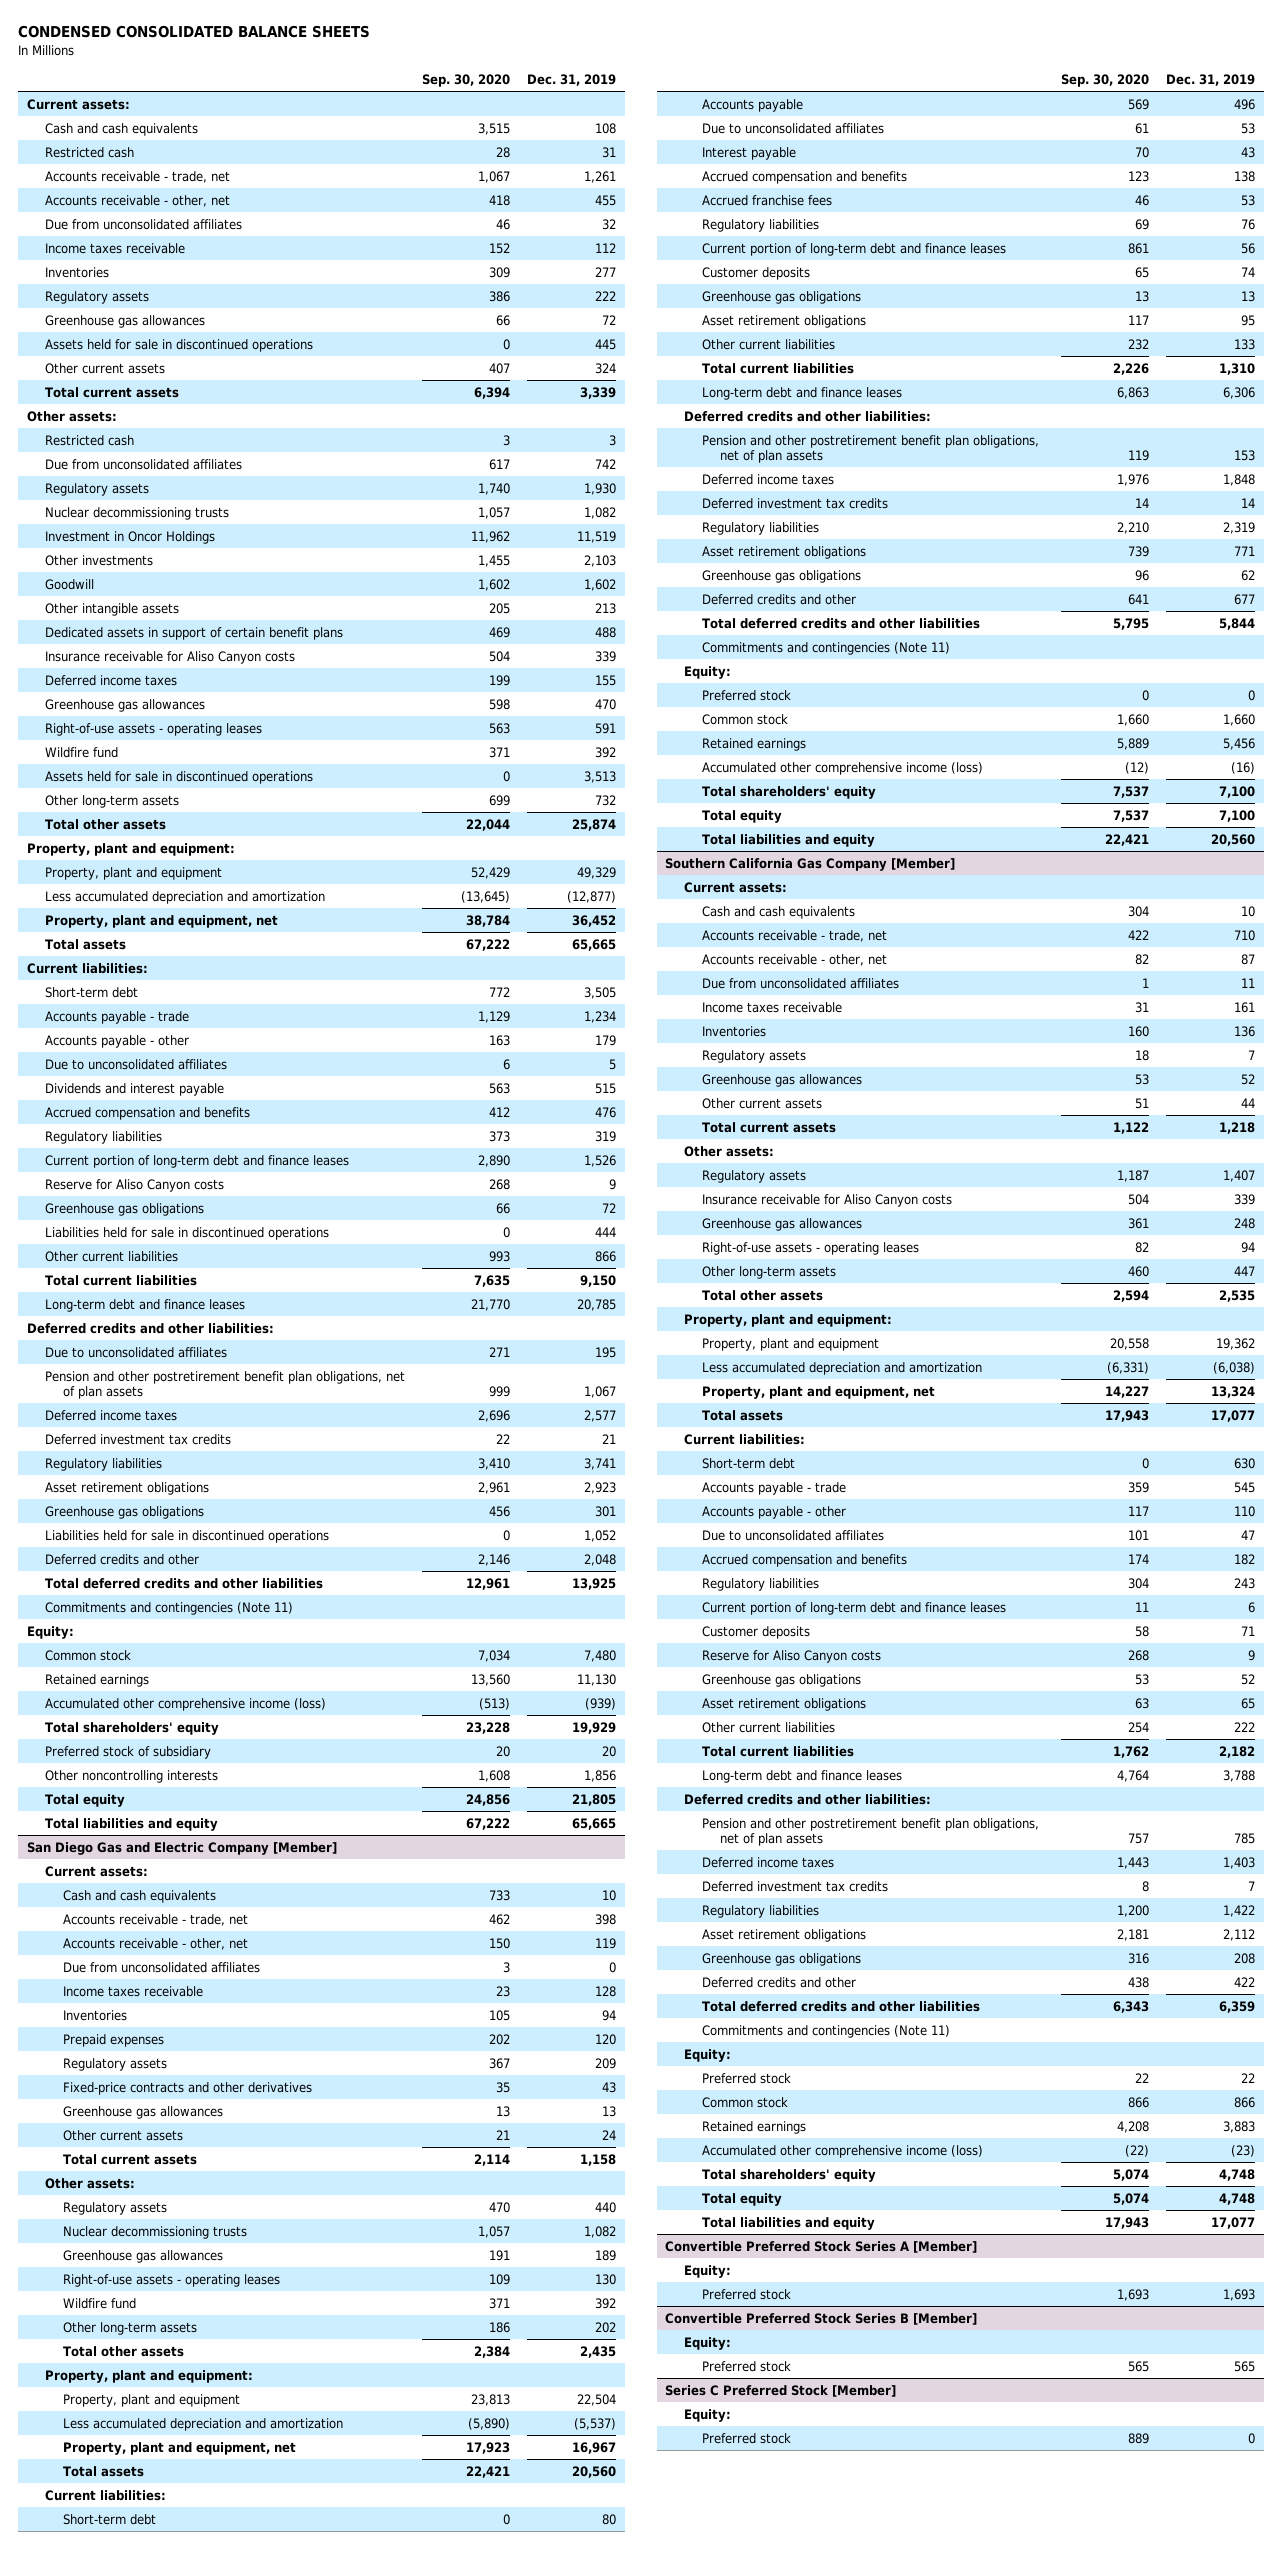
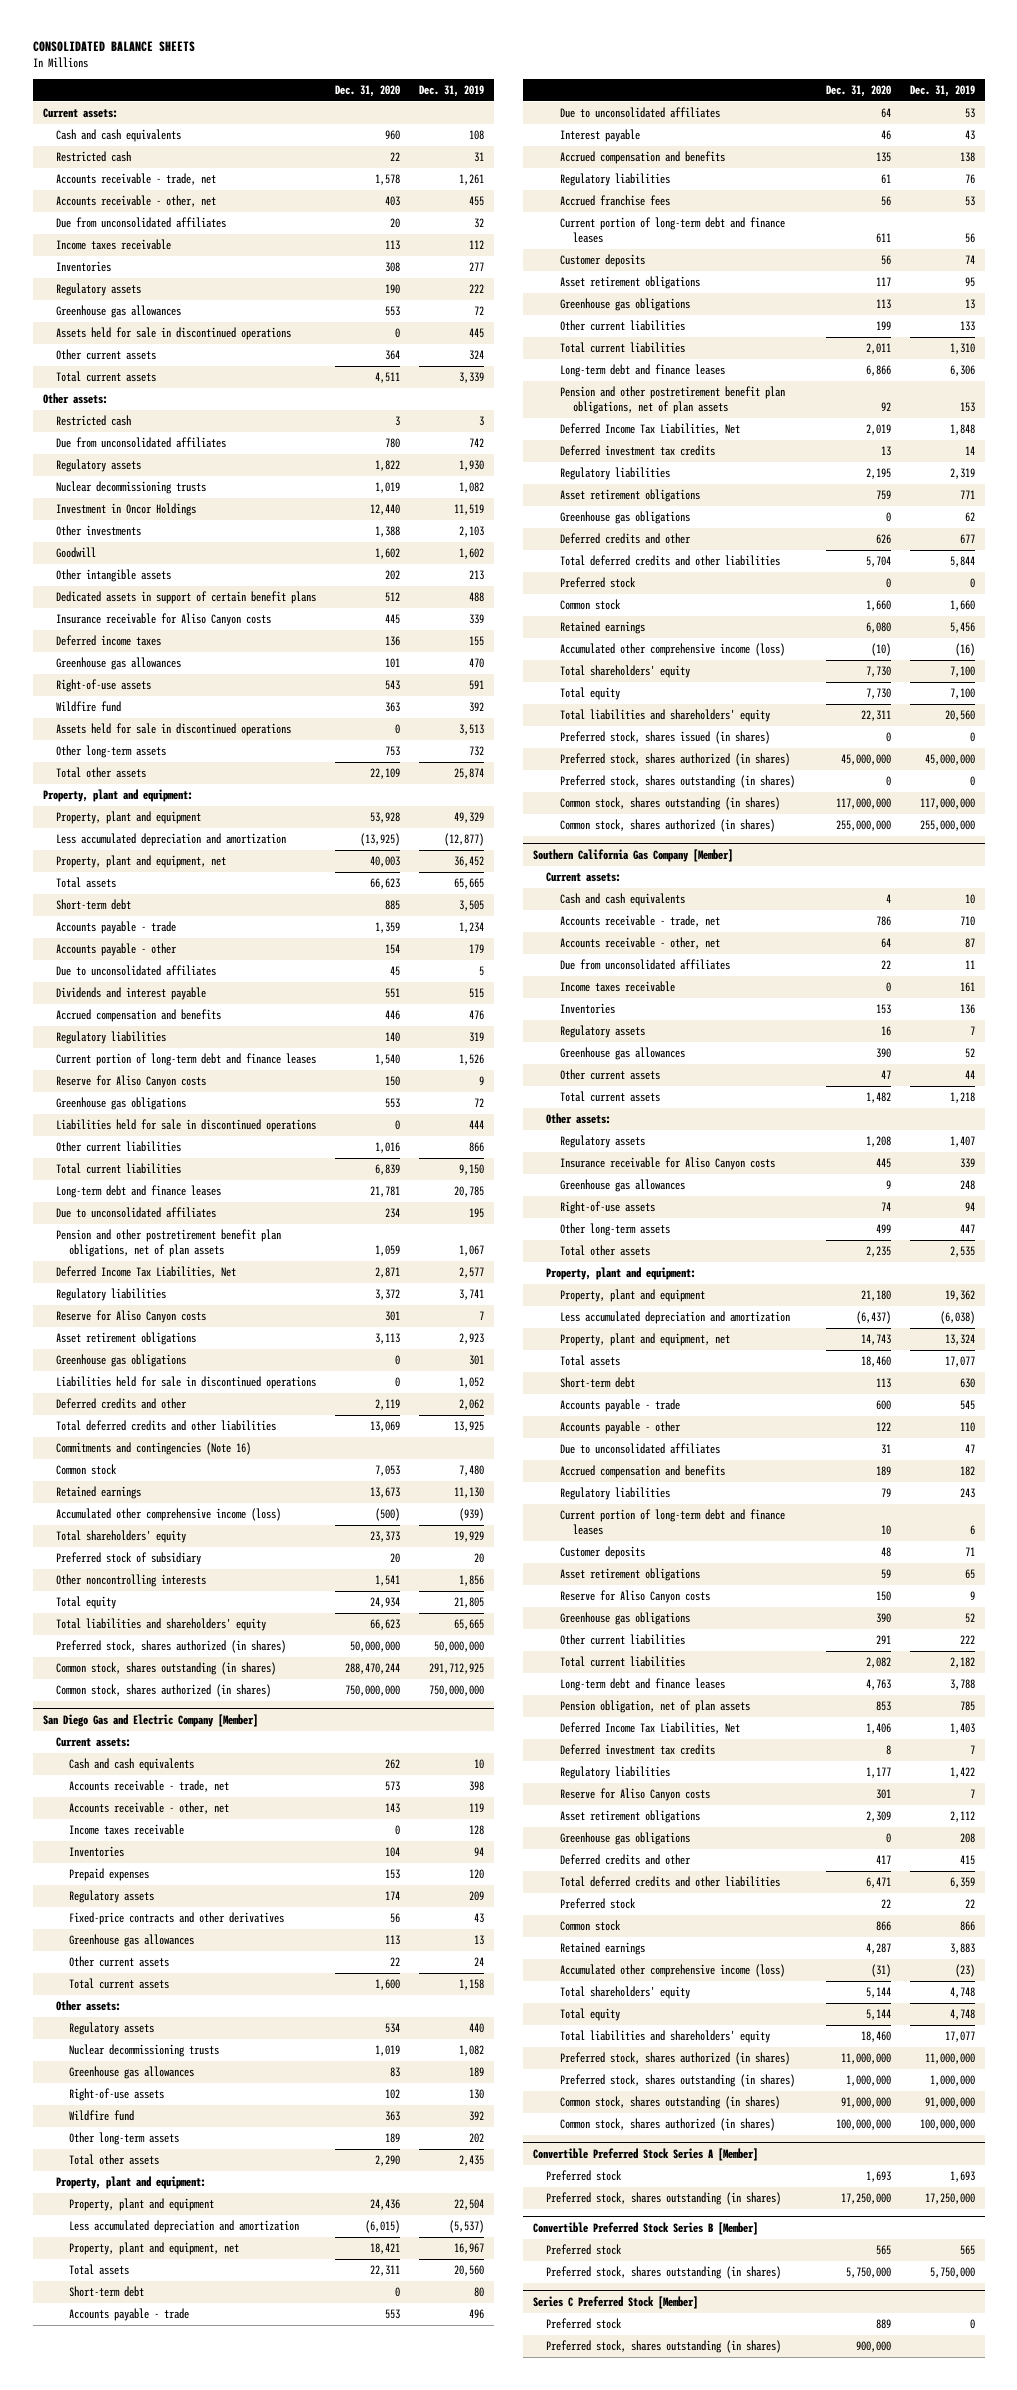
[17,25,370,39] CONDENSED CONSOLIDATED BALANCE SHEETS -> [32,41,195,53] CONSOLIDATED BALANCE SHEETS
[422,73,511,87] Sep. 30, 2020 -> none
none -> [335,84,401,97] Dec. 31, 2020
[44,722,262,736] Right-of-use assets - operating leases -> [55,679,151,693] Right-of-use assets
[26,962,148,974] Current liabilities: -> none
[26,1322,274,1334] Deferred credits and other liabilities: -> none
[44,1433,231,1445] Deferred investment tax credits -> none
[44,1409,177,1421] Deferred income taxes -> [55,1266,236,1279] Deferred Income Tax Liabilities, Net
none -> [55,1310,206,1324] Reserve for Aliso Canyon costs
[584,1553,617,1566] 2,048 -> [459,1399,485,1411] 2,062
[26,1625,74,1639] Equity: -> none
[44,1601,293,1615] Commitments and contingencies (Note 11) -> [55,1442,251,1456] Commitments and contingencies (Note 16)
[44,1817,218,1831] Total liabilities and equity -> [55,1618,266,1632] Total liabilities and shareholders' equity
none -> [55,1640,286,1654] Preferred stock, shares authorized (in shares)
none -> [55,1662,276,1676] Common stock, shares outstanding (in shares)
none -> [55,1684,271,1698] Common stock, shares authorized (in shares)
[63,1961,261,1973] Due from unconsolidated affiliates -> none
[63,2273,281,2287] Right-of-use assets - operating leases -> [69,2088,165,2102] Right-of-use assets
[44,2489,166,2501] Current liabilities: -> none
[701,98,803,112] Accounts payable -> [69,2308,190,2322] Accounts payable - trade
[701,194,832,206] Accrued franchise fees -> [559,195,670,207] Accrued franchise fees
[701,290,861,304] Greenhouse gas obligations -> [559,298,690,312] Greenhouse gas obligations
[683,410,931,422] Deferred credits and other liabilities: -> none
[701,473,834,485] Deferred income taxes -> [559,423,740,436] Deferred Income Tax Liabilities, Net
[701,641,950,655] Commitments and contingencies (Note 11) -> none
[683,665,731,679] Equity: -> none
[701,833,875,847] Total liabilities and equity -> [559,709,770,723] Total liabilities and shareholders' equity
none -> [559,731,770,745] Preferred stock, shares issued (in shares)
none -> [559,753,790,767] Preferred stock, shares authorized (in shares)
none -> [559,775,795,789] Preferred stock, shares outstanding (in shares)
none -> [559,797,780,811] Common stock, shares outstanding (in shares)
none -> [559,819,775,833] Common stock, shares authorized (in shares)
[701,1241,919,1255] Right-of-use assets - operating leases -> [559,1201,655,1215] Right-of-use assets
[683,1433,805,1445] Current liabilities: -> none
[701,1697,866,1711] Asset retirement obligations -> [559,1568,700,1582] Asset retirement obligations
[683,1793,931,1805] Deferred credits and other liabilities: -> none
[701,1817,1039,1846] Pension and other postretirement benefit plan obligations, net of plan assets -> [559,1700,750,1714] Pension obligation, net of plan assets
[701,1856,834,1868] Deferred income taxes -> [559,1722,740,1735] Deferred Income Tax Liabilities, Net
none -> [559,1788,710,1802] Reserve for Aliso Canyon costs
[1234,1976,1256,1987] 422 -> [959,1855,975,1866] 415
[701,2024,950,2038] Commitments and contingencies (Note 11) -> none
[683,2048,731,2062] Equity: -> none
[701,2216,875,2230] Total liabilities and equity -> [559,2030,770,2044] Total liabilities and shareholders' equity
none -> [559,2052,790,2066] Preferred stock, shares authorized (in shares)
none -> [559,2074,795,2088] Preferred stock, shares outstanding (in shares)
none -> [559,2096,780,2110] Common stock, shares outstanding (in shares)
none -> [559,2118,775,2132] Common stock, shares authorized (in shares)
[683,2264,731,2278] Equity: -> none
none -> [546,2192,782,2206] Preferred stock, shares outstanding (in shares)
[683,2336,731,2350] Equity: -> none
none -> [546,2266,782,2280] Preferred stock, shares outstanding (in shares)
[683,2408,731,2422] Equity: -> none
none -> [546,2340,782,2354] Preferred stock, shares outstanding (in shares)

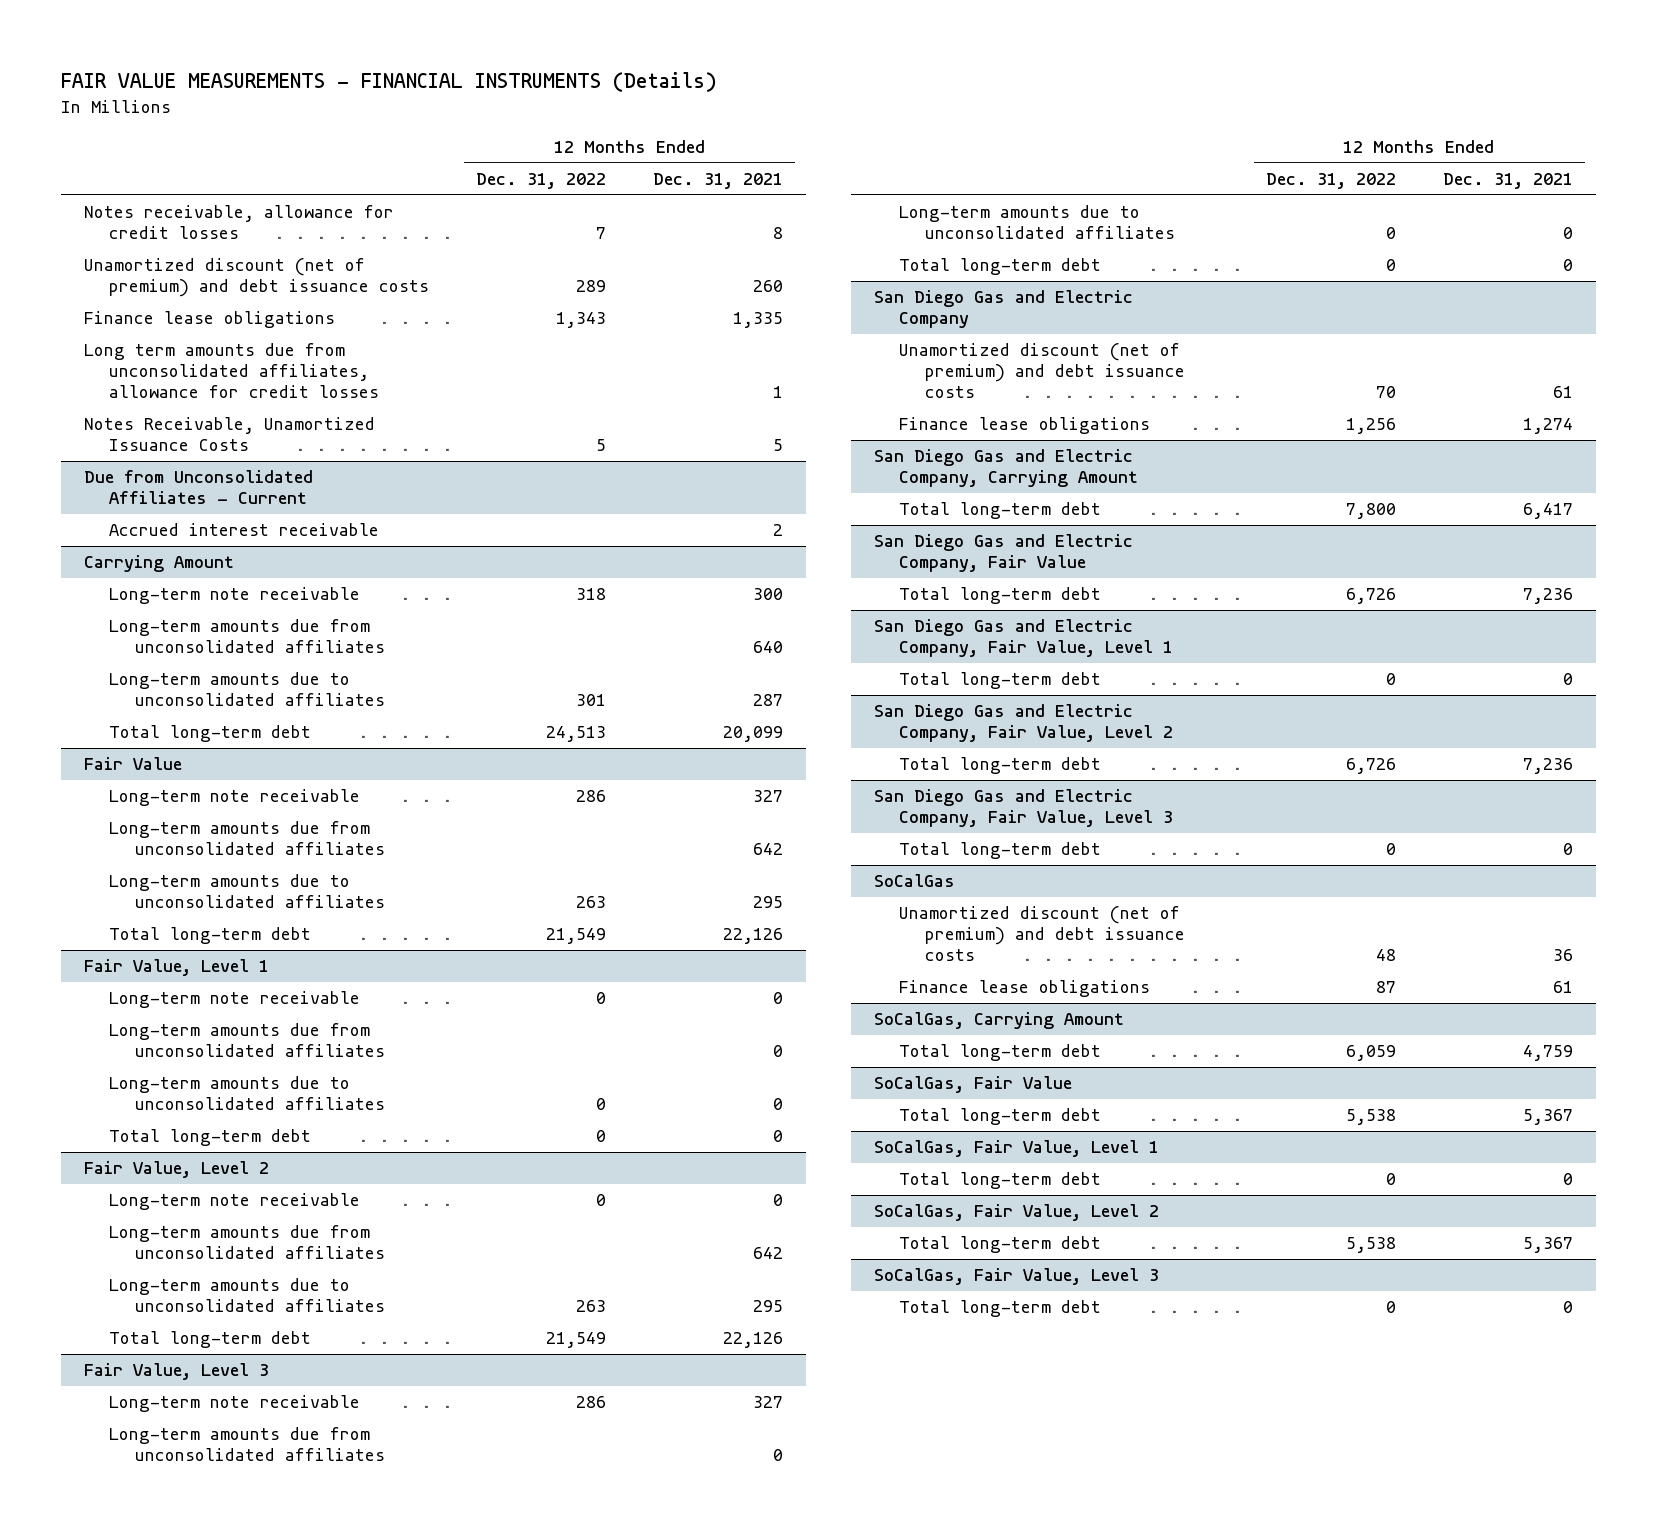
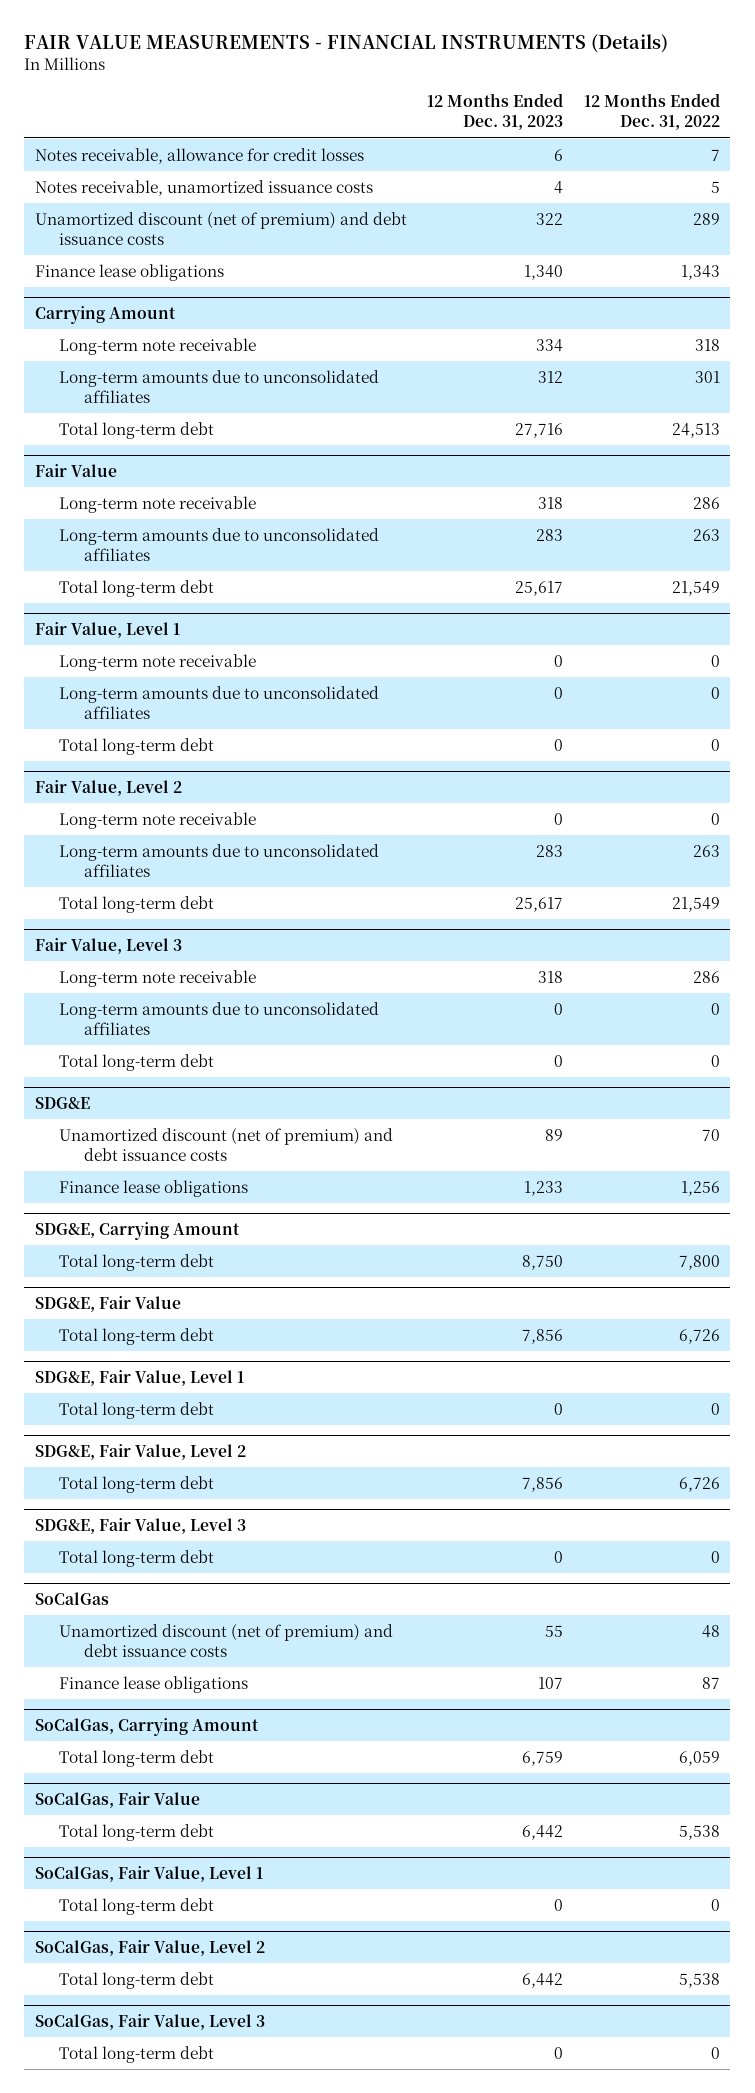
[652,172,783,189] Dec. 31, 2021 -> none
none -> [427,93,564,131] 12 Months Ended Dec. 31, 2023
none -> [34,179,373,196] Notes receivable, unamortized issuance costs
[84,343,380,398] Long term amounts due from unconsolidated affiliates, allowance for credit losses -> none
[84,417,376,451] Notes Receivable, Unamortized Issuance Costs -> none
[84,470,314,504] Due from Unconsolidated Affiliates - Current -> none
[109,523,380,537] Accrued interest receivable -> none
[109,619,385,653] Long-term amounts due from unconsolidated affiliates -> none
[109,821,385,855] Long-term amounts due from unconsolidated affiliates -> none
[109,1023,385,1057] Long-term amounts due from unconsolidated affiliates -> none
[109,1225,385,1259] Long-term amounts due from unconsolidated affiliates -> none
[109,1427,385,1461] Long-term amounts due from unconsolidated affiliates -> none
[874,290,1134,328] San Diego Gas and Electric Company -> [34,1096,90,1109] SDG&E
[874,449,1139,487] San Diego Gas and Electric Company, Carrying Amount -> none
none -> [34,1221,240,1240] SDG&E, Carrying Amount
[874,534,1134,572] San Diego Gas and Electric Company, Fair Value -> none
none -> [34,1295,181,1312] SDG&E, Fair Value
[874,619,1174,657] San Diego Gas and Electric Company, Fair Value, Level 1 -> none
none -> [34,1369,244,1386] SDG&E, Fair Value, Level 1
[874,704,1174,742] San Diego Gas and Electric Company, Fair Value, Level 2 -> none
none -> [34,1443,246,1460] SDG&E, Fair Value, Level 2
[874,789,1174,827] San Diego Gas and Electric Company, Fair Value, Level 3 -> none
none -> [34,1517,246,1534] SDG&E, Fair Value, Level 3

